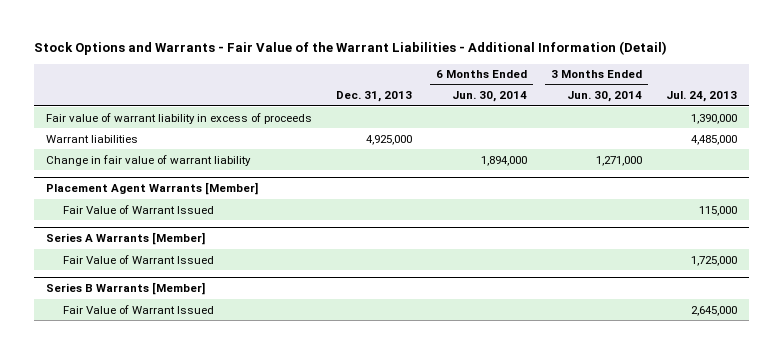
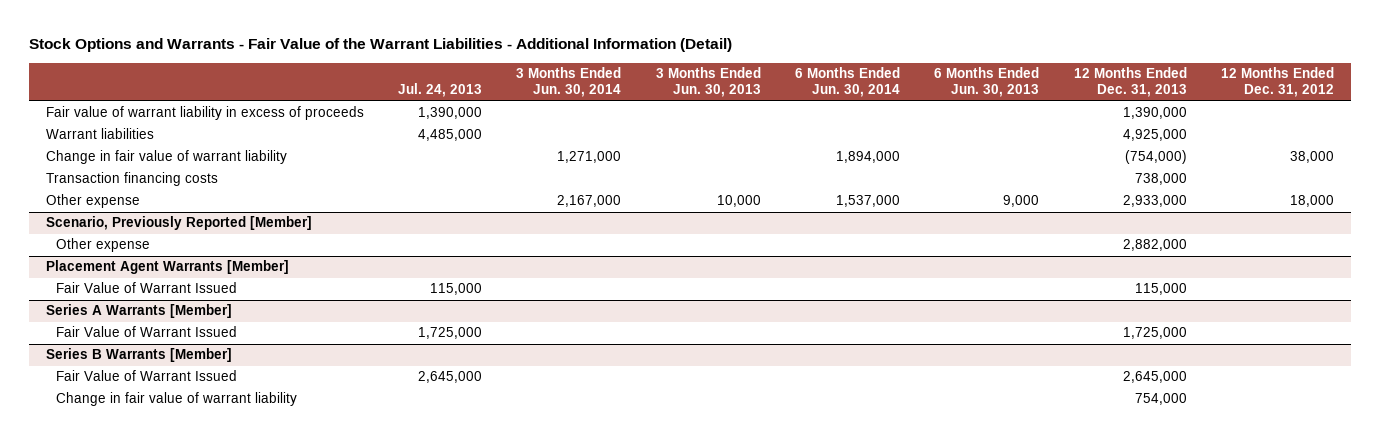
[336,91,413,103] Dec. 31, 2013 -> none
none -> [655,67,761,98] 3 Months Ended Jun. 30, 2013
none -> [934,67,1040,98] 6 Months Ended Jun. 30, 2013
none -> [1073,67,1187,98] 12 Months Ended Dec. 31, 2013
none -> [1220,67,1334,98] 12 Months Ended Dec. 31, 2012
none -> [45,172,218,187] Transaction financing costs
none -> [45,194,140,209] Other expense
none -> [45,216,312,231] Scenario, Previously Reported [Member]
none -> [56,238,151,253] Other expense
none -> [56,392,298,407] Change in fair value of warrant liability

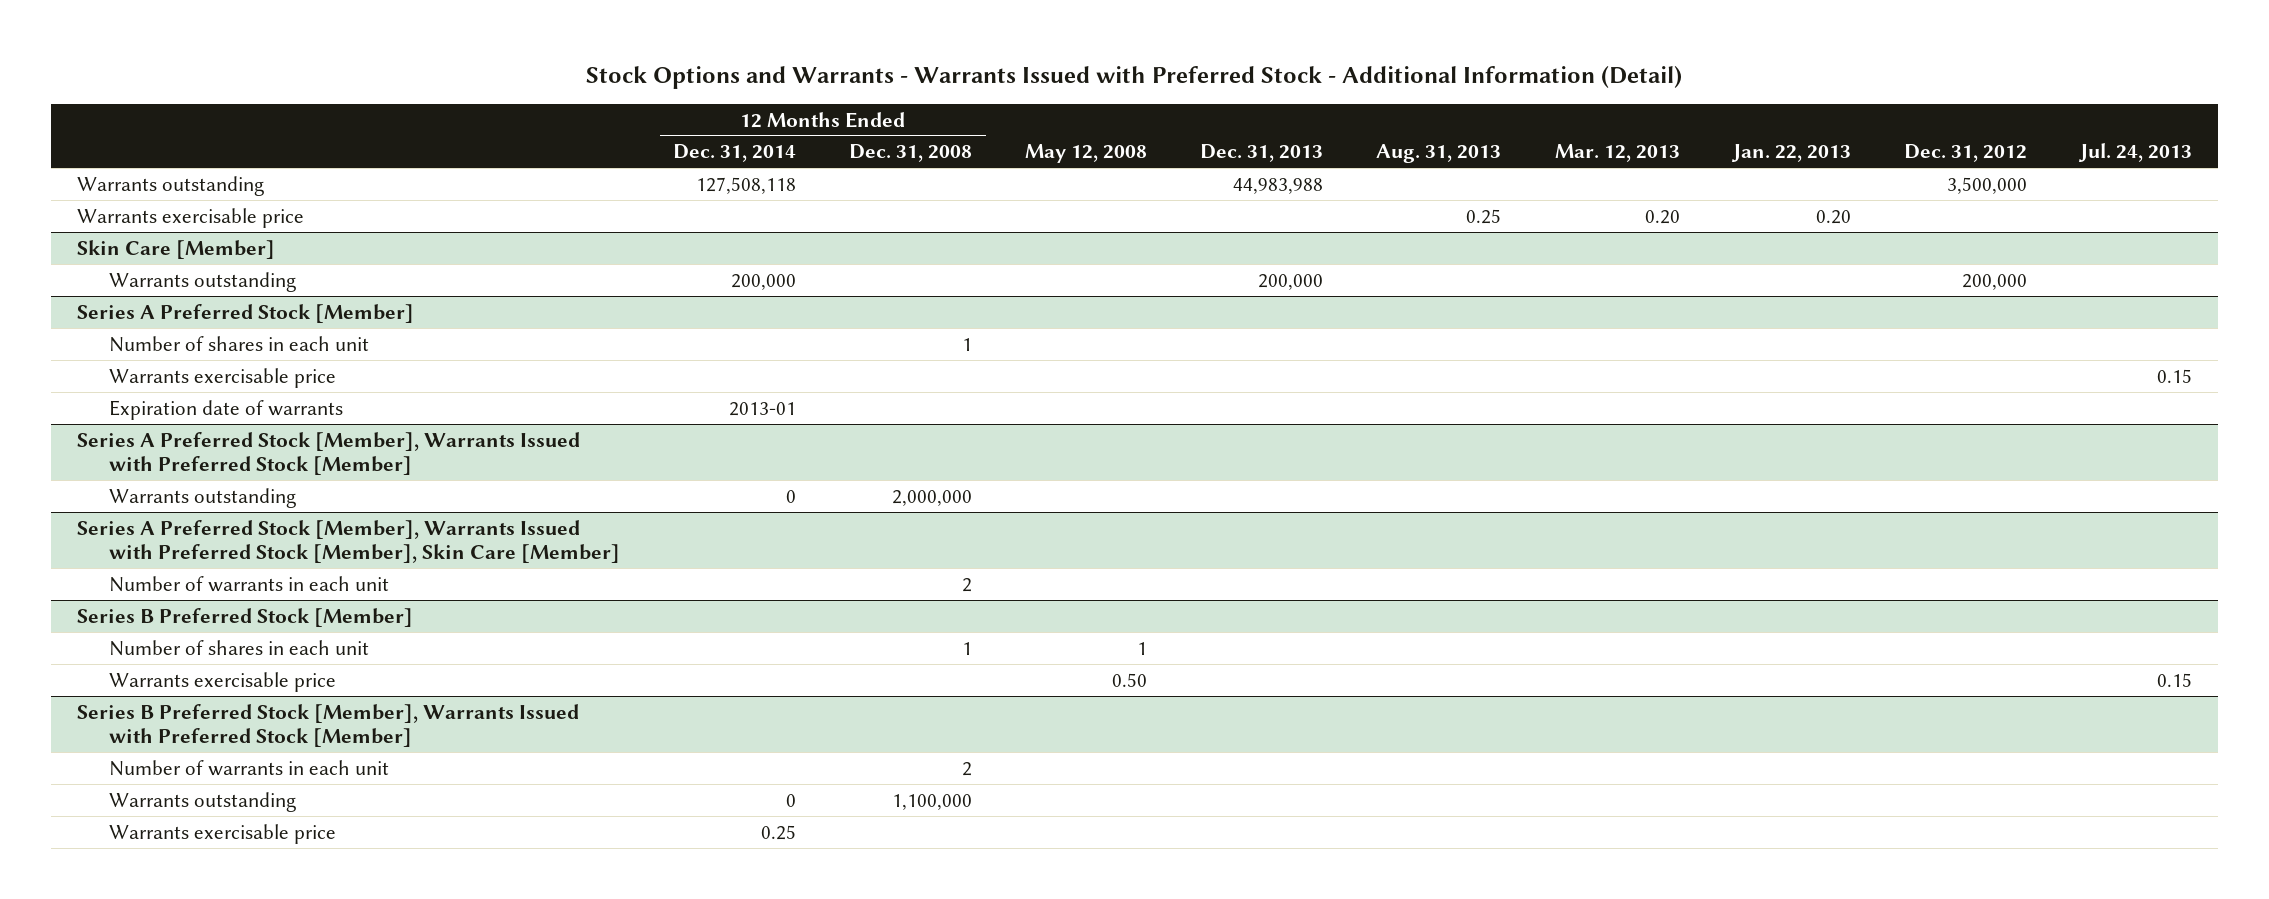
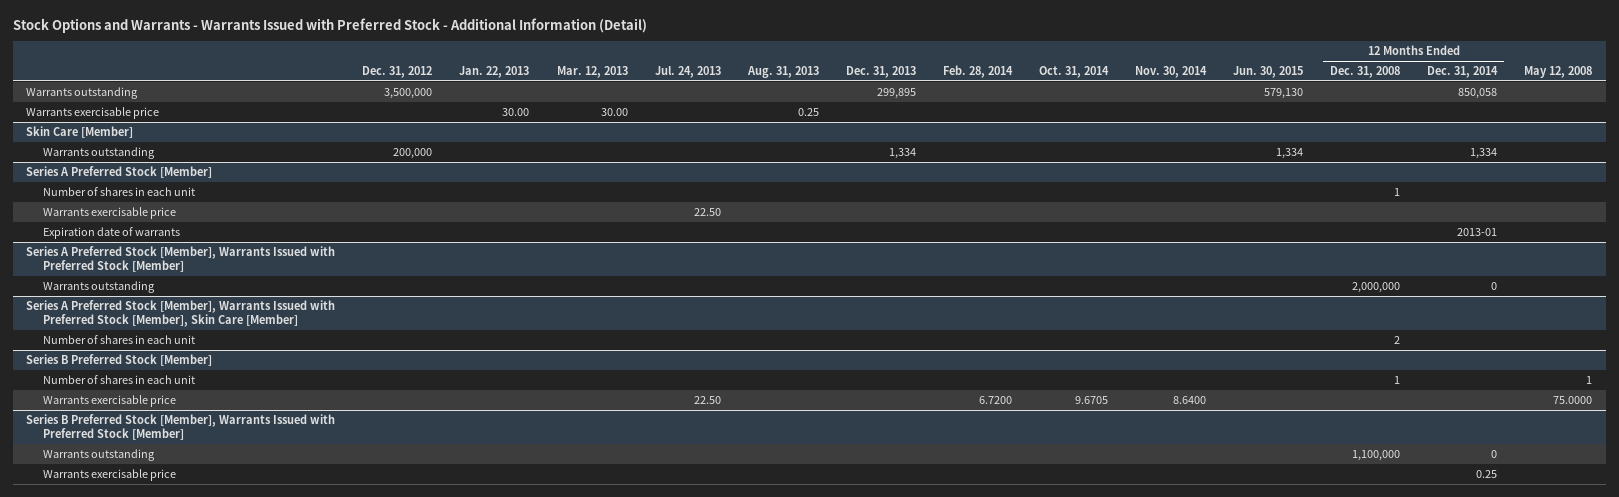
none -> [942,64,1013,78] Feb. 28, 2014
none -> [1038,65,1109,78] Oct. 31, 2014
none -> [1134,65,1207,78] Nov. 30, 2014
none -> [1233,65,1304,78] Jun. 30, 2015
[696,176,797,194] 127,508,118 -> [1458,87,1498,99] 850,058
[1233,177,1324,194] 44,983,988 -> [876,87,916,99] 299,895
[1644,209,1680,224] 0.20 -> [600,107,628,116] 30.00
[1815,209,1851,224] 0.20 -> [502,107,530,116] 30.00
[731,273,797,290] 200,000 -> [1470,147,1498,159] 1,334
[1258,273,1324,290] 200,000 -> [888,147,916,159] 1,334
[2156,368,2192,383] 0.15 -> [693,207,721,216] 22.50
[109,575,390,592] Number of warrants in each unit -> [43,334,196,344] Number of shares in each unit
[1112,672,1148,687] 0.50 -> [1553,395,1593,404] 75.0000
[2156,672,2192,687] 0.15 -> [693,395,721,404] 22.50
[109,759,390,776] Number of warrants in each unit -> none

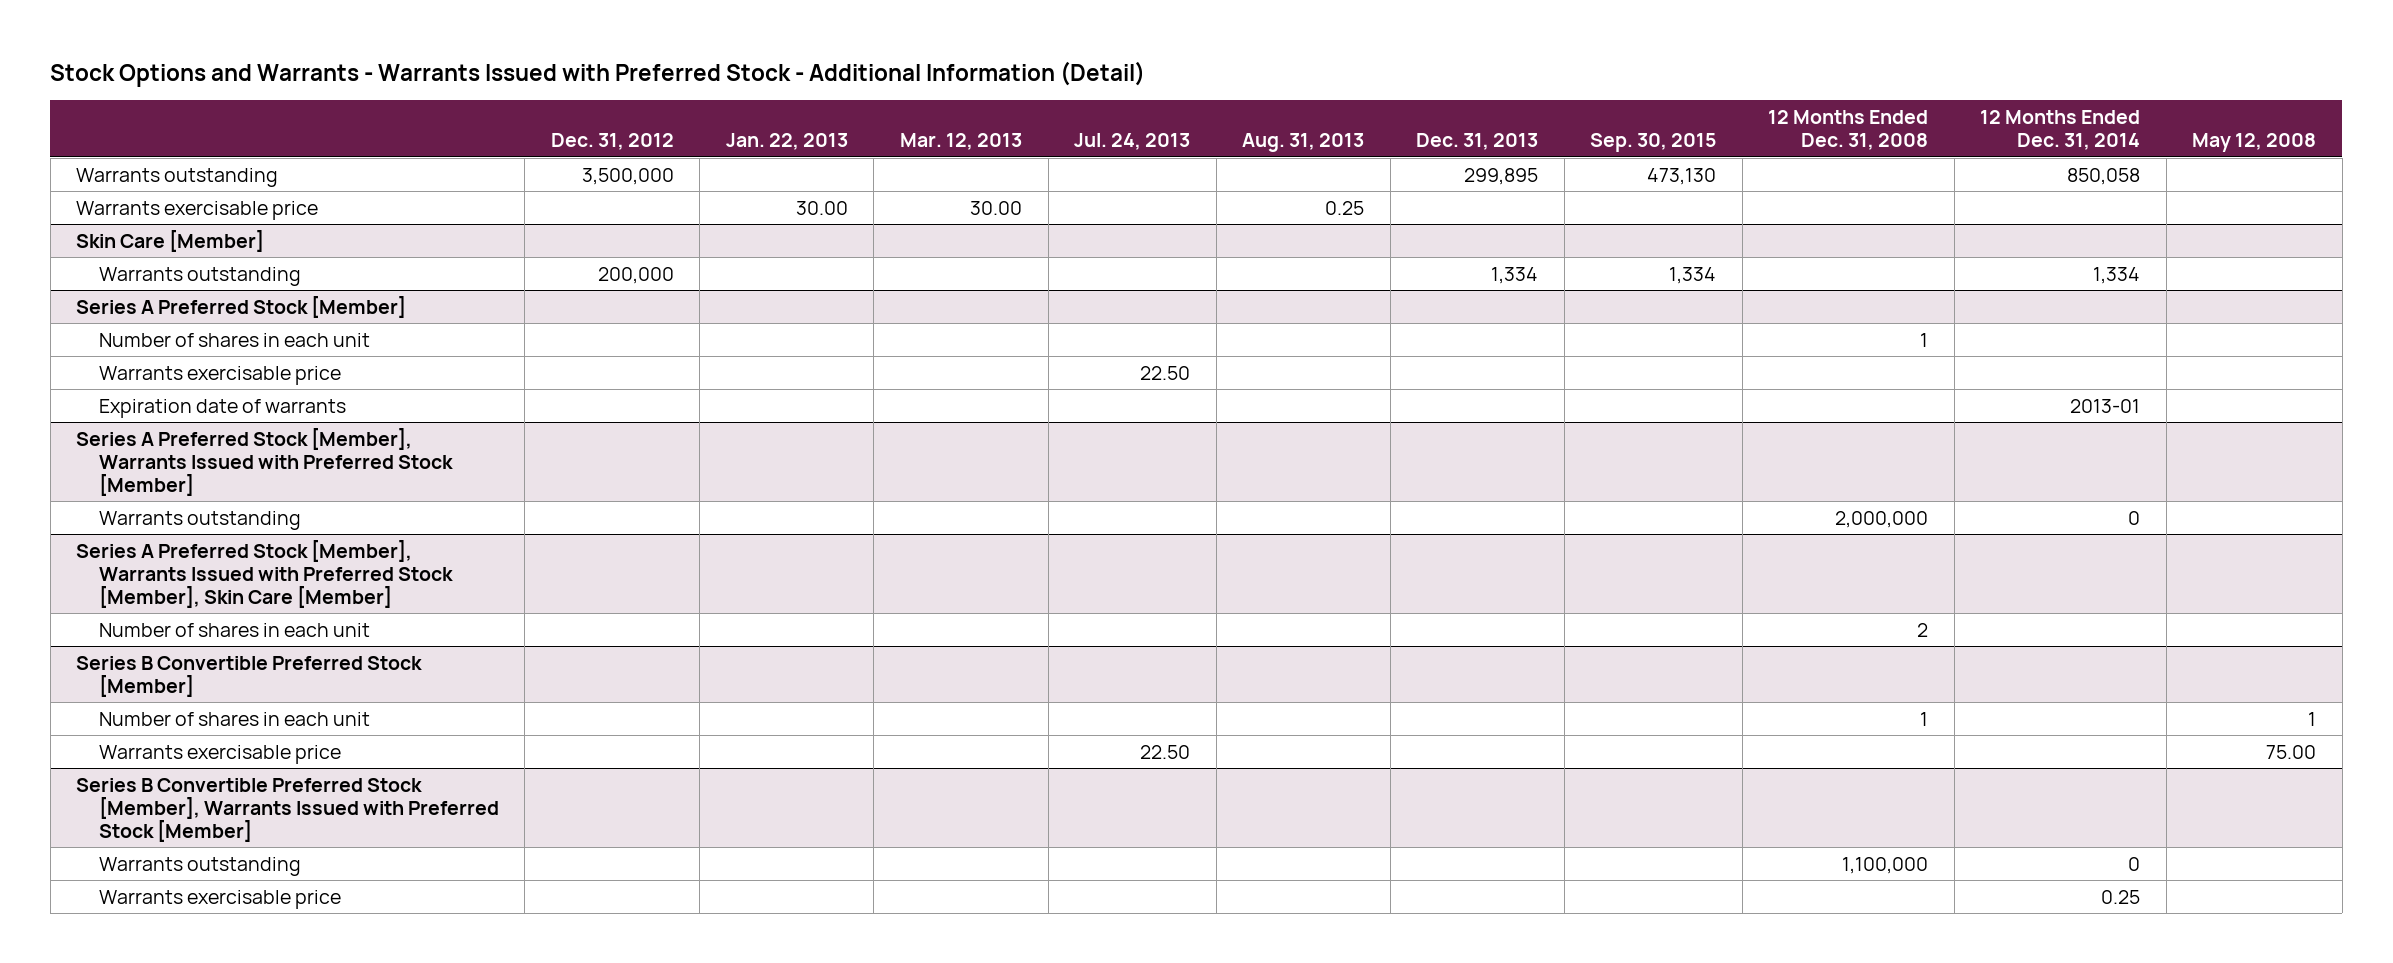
[942,64,1013,78] Feb. 28, 2014 -> none
[1038,65,1109,78] Oct. 31, 2014 -> none
[1134,65,1207,78] Nov. 30, 2014 -> none
[1233,65,1304,78] Jun. 30, 2015 -> none
none -> [1590,133,1717,153] Sep. 30, 2015
[26,353,213,366] Series B Preferred Stock [Member] -> [76,655,423,697] Series B Convertible Preferred Stock [Member]
[1553,395,1593,404] 75.0000 -> [2266,744,2317,759] 75.00
[26,413,336,440] Series B Preferred Stock [Member], Warrants Issued with Preferred Stock [Member] -> [76,777,499,842] Series B Convertible Preferred Stock [Member], Warrants Issued with Preferred Stock [Member]

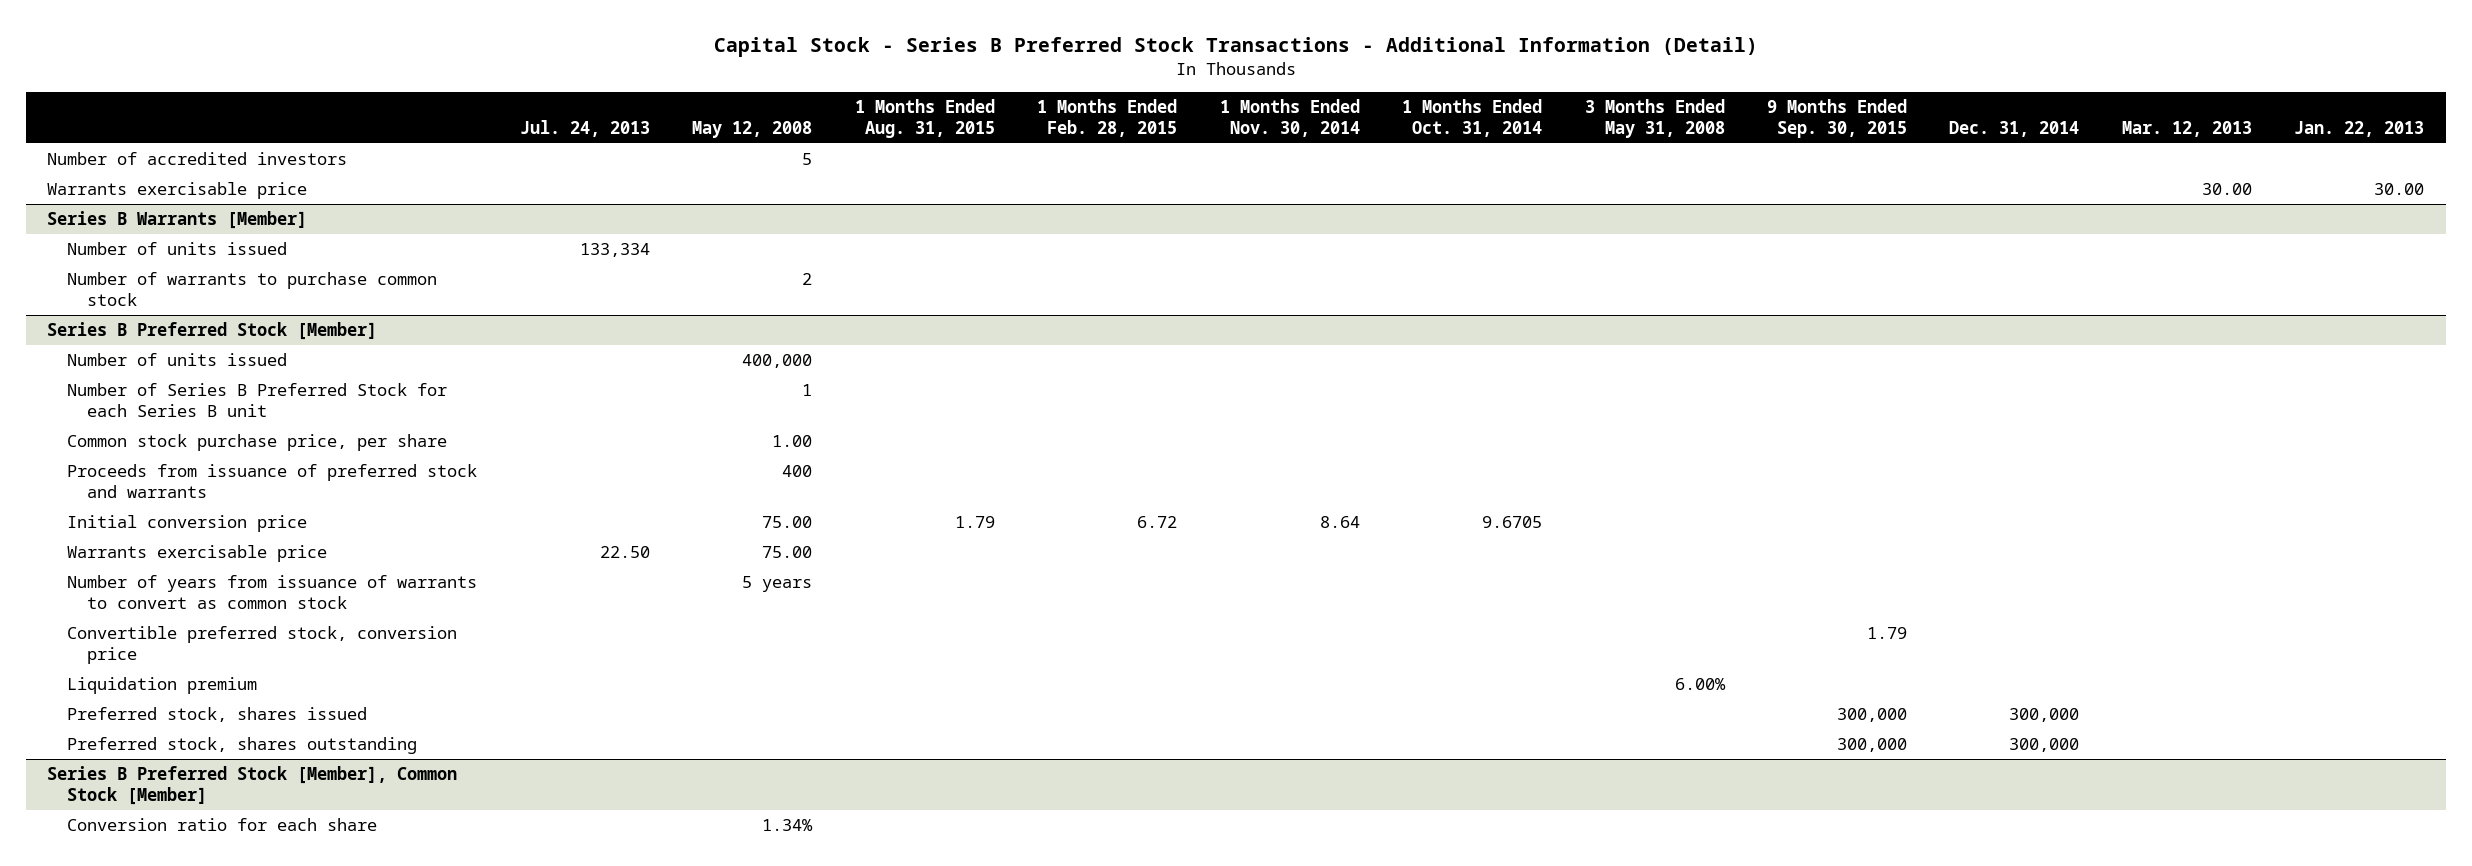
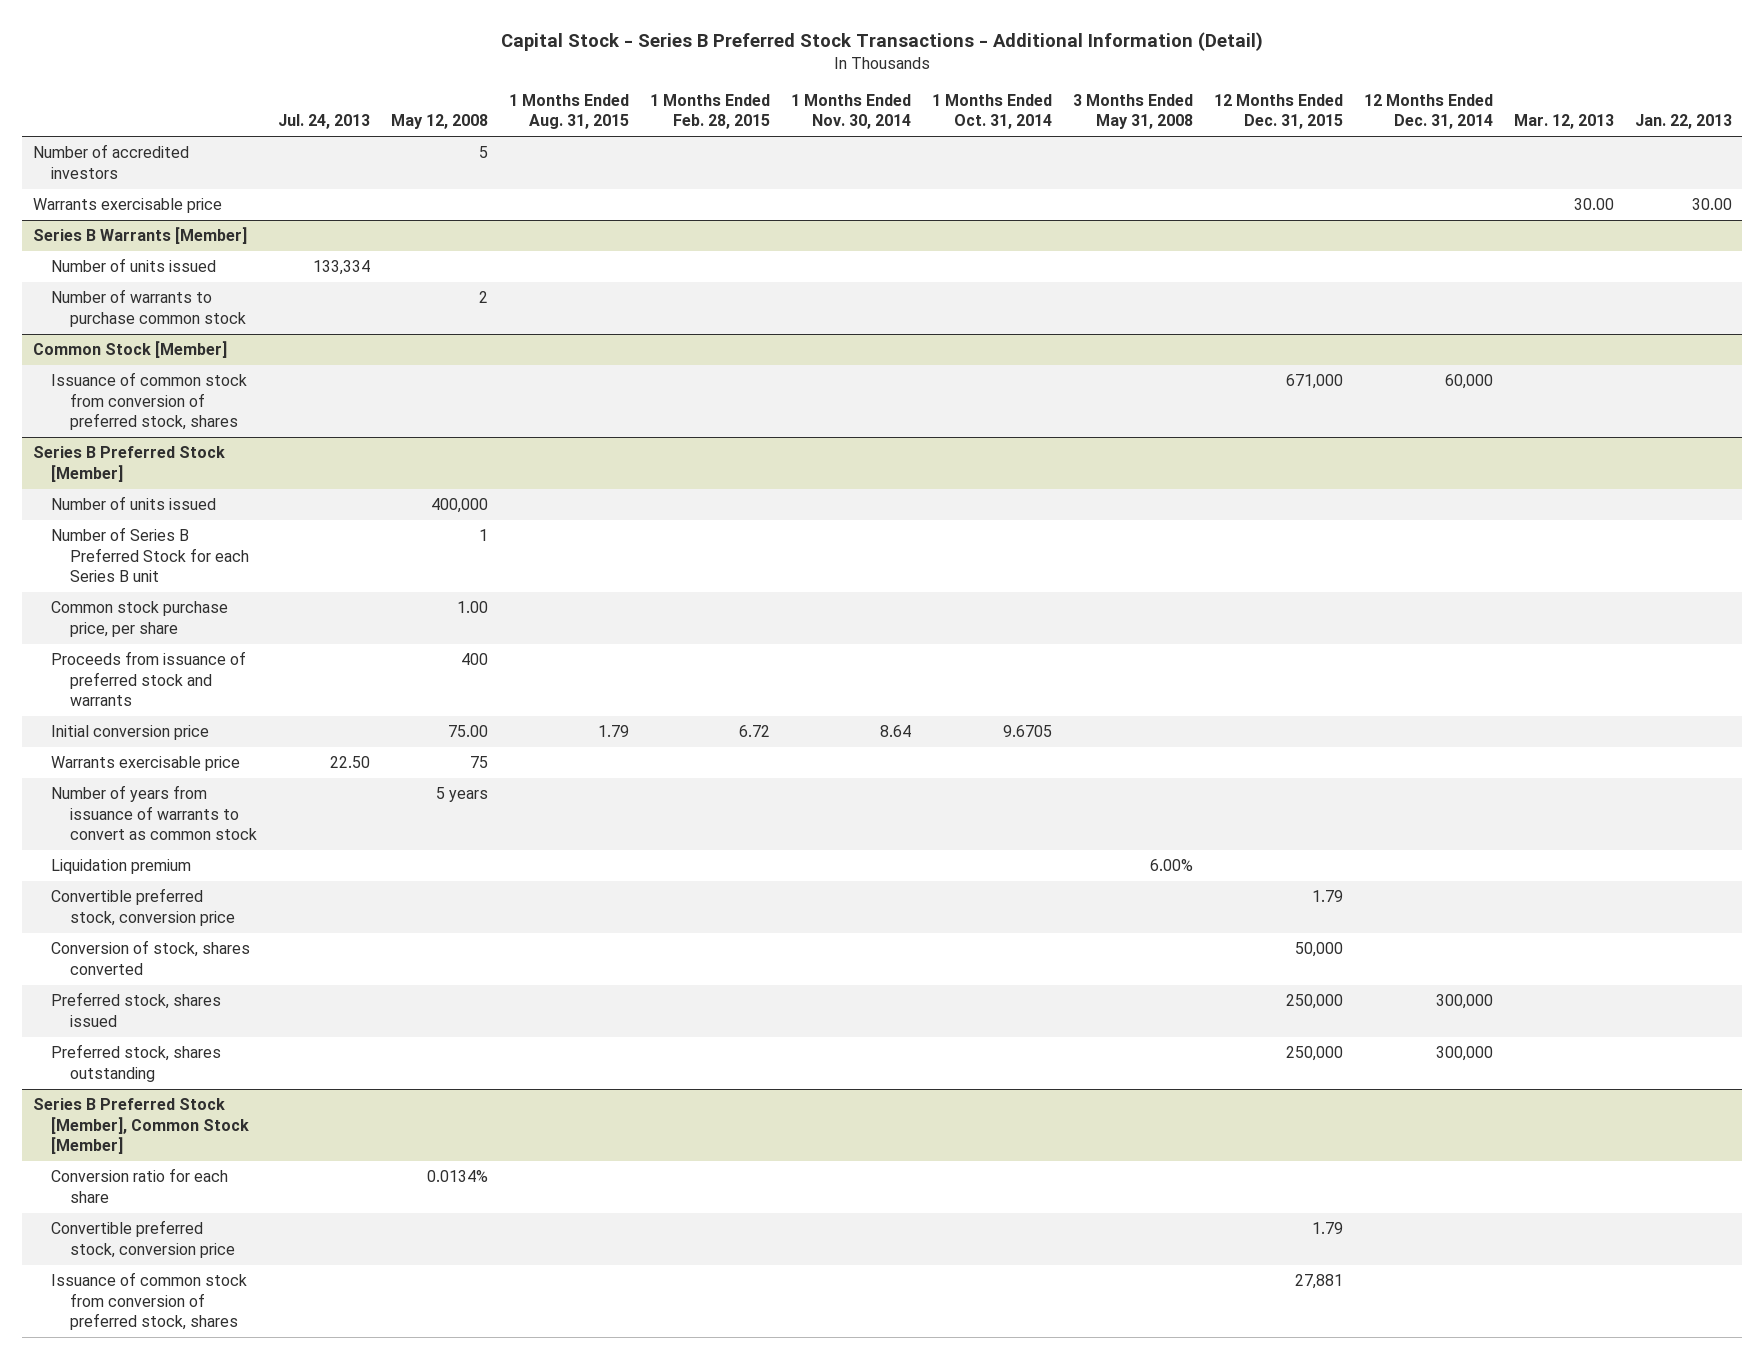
[1767,99,1908,139] 9 Months Ended Sep. 30, 2015 -> none
[1949,121,2080,138] Dec. 31, 2014 -> none
none -> [1213,93,1343,130] 12 Months Ended Dec. 31, 2015
none -> [1363,93,1493,130] 12 Months Ended Dec. 31, 2014
none -> [32,341,227,359] Common Stock [Member]
none -> [51,372,248,431] Issuance of common stock from conversion of preferred stock, shares
[762,546,813,559] 75.00 -> [469,756,488,769] 75
[67,626,458,665] Convertible preferred stock, conversion price -> [51,888,235,926] Convertible preferred stock, conversion price
none -> [51,940,251,975] Conversion of stock, shares converted
[762,819,814,832] 1.34% -> [426,1170,488,1183] 0.0134%
none -> [51,1220,235,1258] Convertible preferred stock, conversion price
none -> [51,1272,248,1331] Issuance of common stock from conversion of preferred stock, shares

